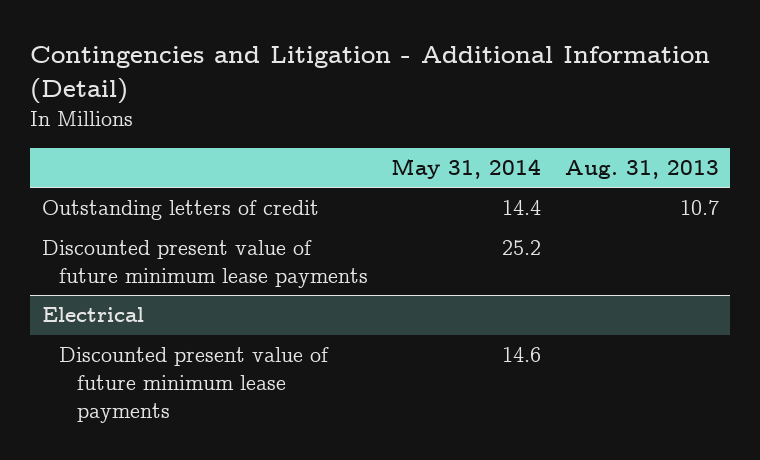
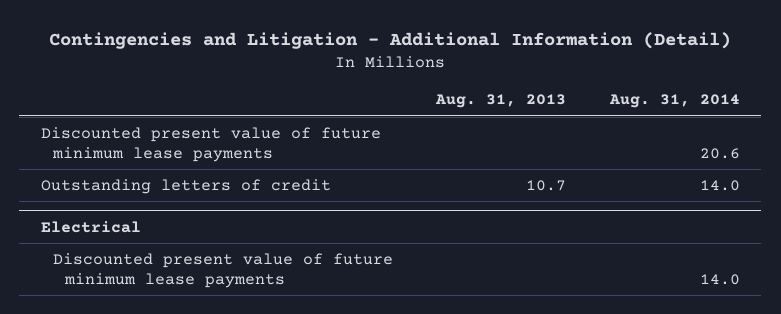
[391,157,542,179] May 31, 2014 -> none
none -> [608,94,740,109] Aug. 31, 2014
[41,200,319,221] Outstanding letters of credit -> [41,178,332,194] Outstanding letters of credit

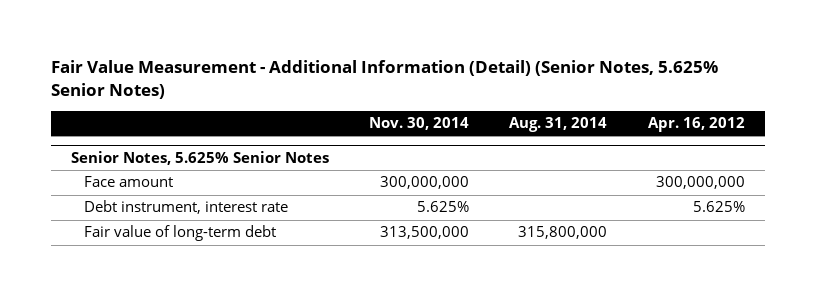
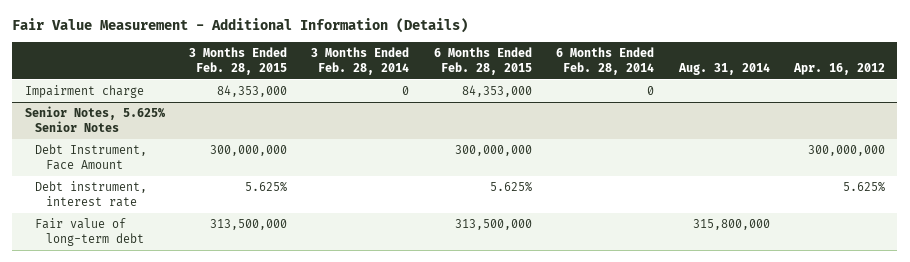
[50,60,718,100] Fair Value Measurement - Additional Information (Detail) (Senior Notes, 5.625% Senior Notes) -> [12,18,469,34] Fair Value Measurement - Additional Information (Details)
[369,117,470,131] Nov. 30, 2014 -> none
none -> [188,47,287,75] 3 Months Ended Feb. 28, 2015
none -> [311,47,410,75] 3 Months Ended Feb. 28, 2014
none -> [433,47,532,75] 6 Months Ended Feb. 28, 2015
none -> [556,47,655,75] 6 Months Ended Feb. 28, 2014
none -> [24,85,144,99] Impairment charge
[84,176,174,188] Face amount -> [35,144,148,170] Debt Instrument, Face Amount

